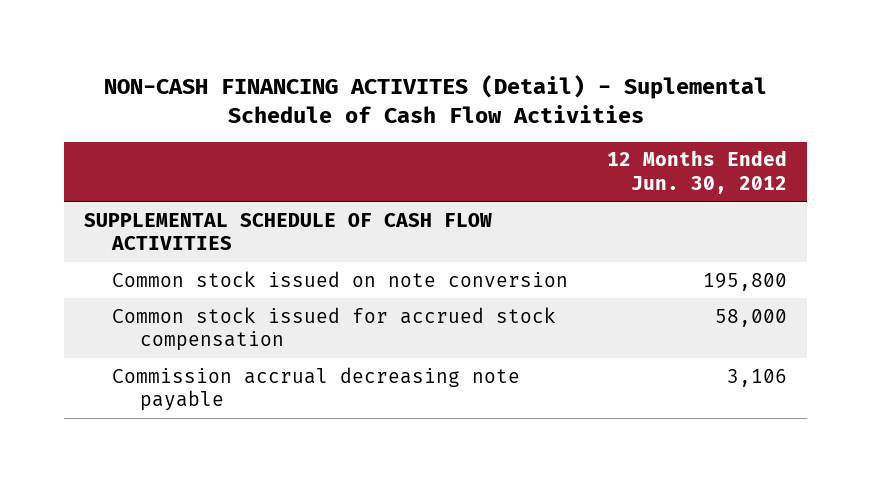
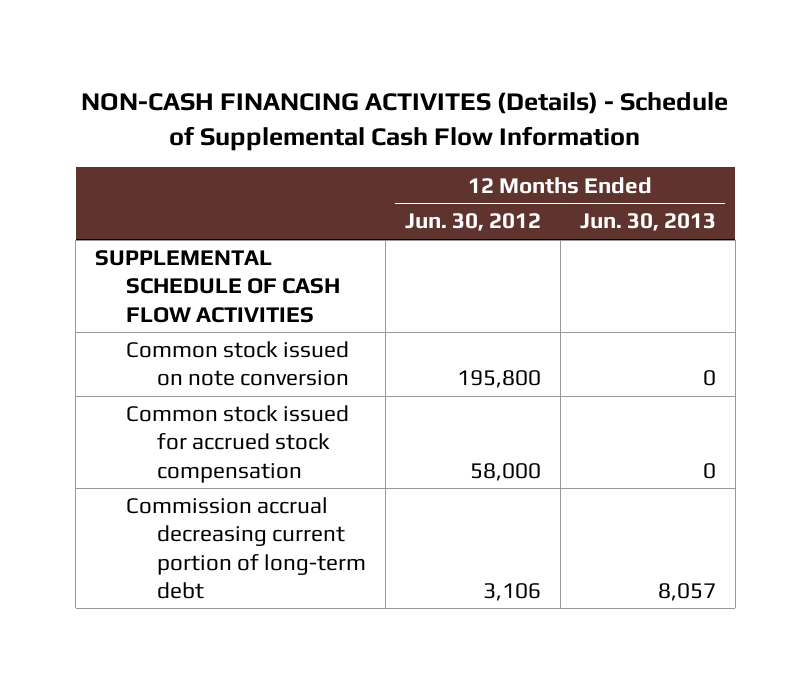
[103,74,767,123] NON-CASH FINANCING ACTIVITES (Detail) - Suplemental Schedule of Cash Flow Activities -> [81,92,729,151] NON-CASH FINANCING ACTIVITES (Details) - Schedule of Supplemental Cash Flow Information
none -> [579,213,716,232] Jun. 30, 2013
[111,366,520,412] Commission accrual decreasing note payable -> [126,497,367,599] Commission accrual decreasing current portion of long-term debt

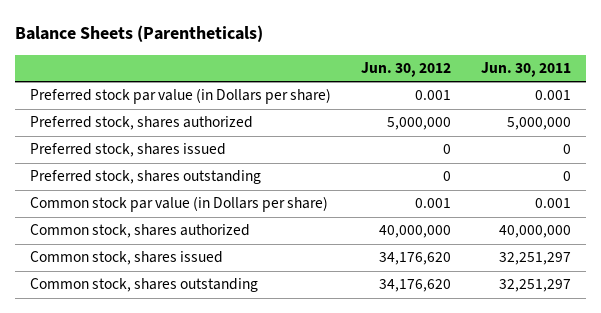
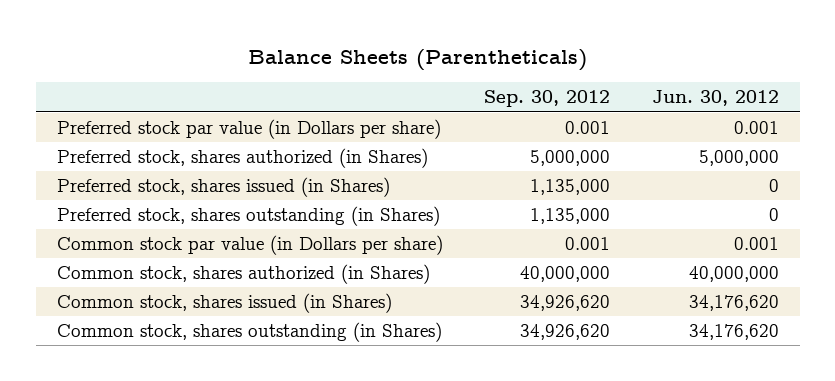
[481,62,572,78] Jun. 30, 2011 -> none
none -> [484,90,611,108] Sep. 30, 2012
[30,116,254,131] Preferred stock, shares authorized -> [56,148,428,169] Preferred stock, shares authorized (in Shares)
[30,143,227,158] Preferred stock, shares issued -> [56,177,390,198] Preferred stock, shares issued (in Shares)
[30,170,262,185] Preferred stock, shares outstanding -> [56,206,440,227] Preferred stock, shares outstanding (in Shares)
[30,224,251,239] Common stock, shares authorized -> [56,264,430,285] Common stock, shares authorized (in Shares)
[30,251,224,266] Common stock, shares issued -> [56,293,392,314] Common stock, shares issued (in Shares)
[30,278,259,293] Common stock, shares outstanding -> [56,322,442,343] Common stock, shares outstanding (in Shares)

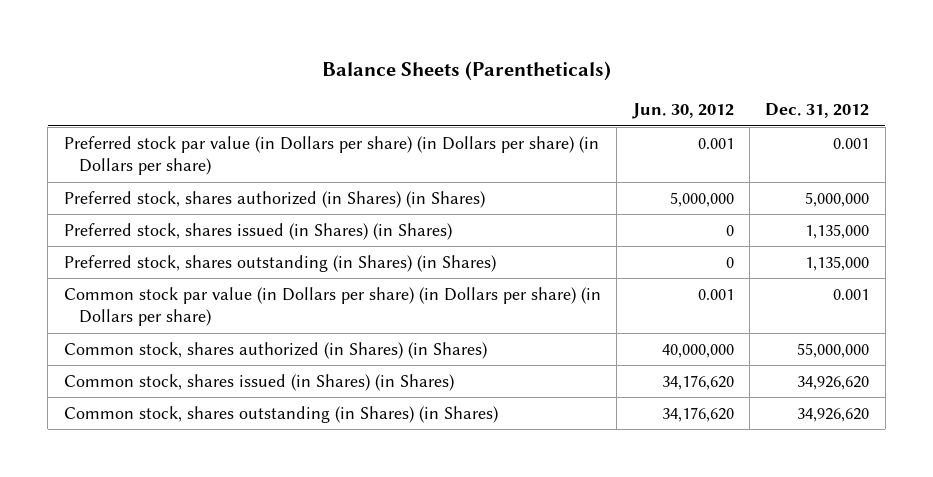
[484,90,611,108] Sep. 30, 2012 -> none
none -> [765,103,870,119] Dec. 31, 2012
[56,119,441,140] Preferred stock par value (in Dollars per share) -> [63,135,599,176] Preferred stock par value (in Dollars per share) (in Dollars per share) (in Dollars per share)
[56,148,428,169] Preferred stock, shares authorized (in Shares) -> [63,190,485,208] Preferred stock, shares authorized (in Shares) (in Shares)
[56,177,390,198] Preferred stock, shares issued (in Shares) -> [63,222,452,240] Preferred stock, shares issued (in Shares) (in Shares)
[56,206,440,227] Preferred stock, shares outstanding (in Shares) -> [63,254,496,272] Preferred stock, shares outstanding (in Shares) (in Shares)
[56,235,443,256] Common stock par value (in Dollars per share) -> [63,286,601,327] Common stock par value (in Dollars per share) (in Dollars per share) (in Dollars per share)
[56,264,430,285] Common stock, shares authorized (in Shares) -> [63,341,487,359] Common stock, shares authorized (in Shares) (in Shares)
[56,293,392,314] Common stock, shares issued (in Shares) -> [63,373,454,391] Common stock, shares issued (in Shares) (in Shares)
[56,322,442,343] Common stock, shares outstanding (in Shares) -> [63,405,498,423] Common stock, shares outstanding (in Shares) (in Shares)

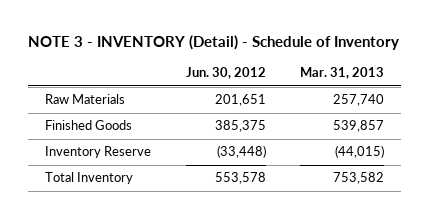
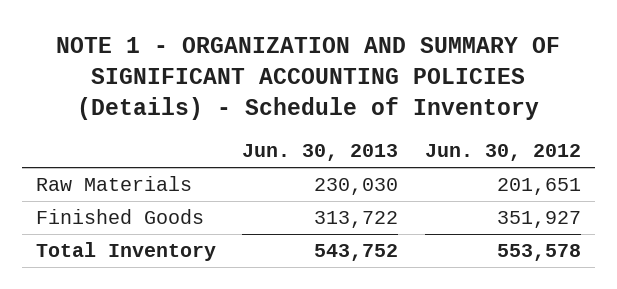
[27,35,399,51] NOTE 3 - INVENTORY (Detail) - Schedule of Inventory -> [56,37,561,120] NOTE 1 - ORGANIZATION AND SUMMARY OF SIGNIFICANT ACCOUNTING POLICIES (Details) - Schedule of Inventory
[300,67,385,80] Mar. 31, 2013 -> none
none -> [242,144,399,162] Jun. 30, 2013
[44,146,151,159] Inventory Reserve -> none
[214,120,266,133] 385,375 -> [497,210,582,228] 351,927

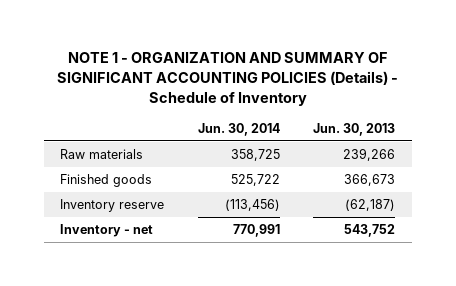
[425,144,582,162] Jun. 30, 2012 -> none
none -> [197,122,280,136] Jun. 30, 2014
[35,175,192,191] Raw Materials -> [60,149,144,160] Raw materials
[314,177,399,195] 230,030 -> [343,148,396,162] 239,266
[35,208,204,224] Finished Goods -> [60,174,153,188] Finished goods
[314,210,399,228] 313,722 -> [344,174,396,187] 366,673
none -> [60,199,165,213] Inventory reserve
[35,241,216,261] Total Inventory -> [60,224,154,238] Inventory - net

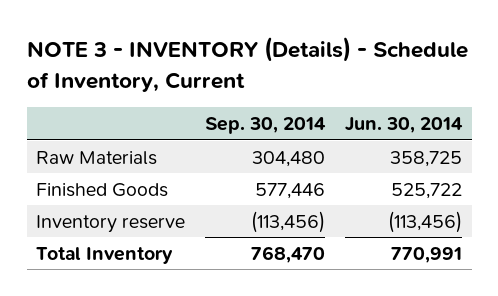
[56,52,398,106] NOTE 1 - ORGANIZATION AND SUMMARY OF SIGNIFICANT ACCOUNTING POLICIES (Details) - Schedule of Inventory -> [26,37,468,92] NOTE 3 - INVENTORY (Details) - Schedule of Inventory, Current
[313,122,396,136] Jun. 30, 2013 -> none
none -> [205,117,327,135] Sep. 30, 2014
[60,149,144,160] Raw materials -> [36,150,158,165] Raw Materials
[60,174,153,188] Finished goods -> [36,182,169,197] Finished Goods
[60,224,154,238] Inventory - net -> [36,246,174,264] Total Inventory

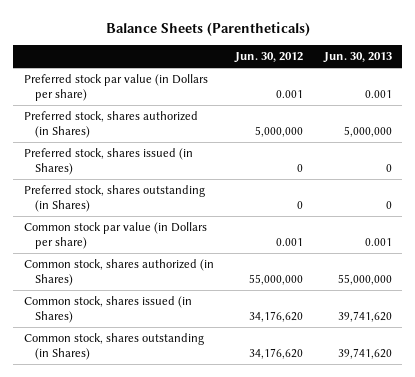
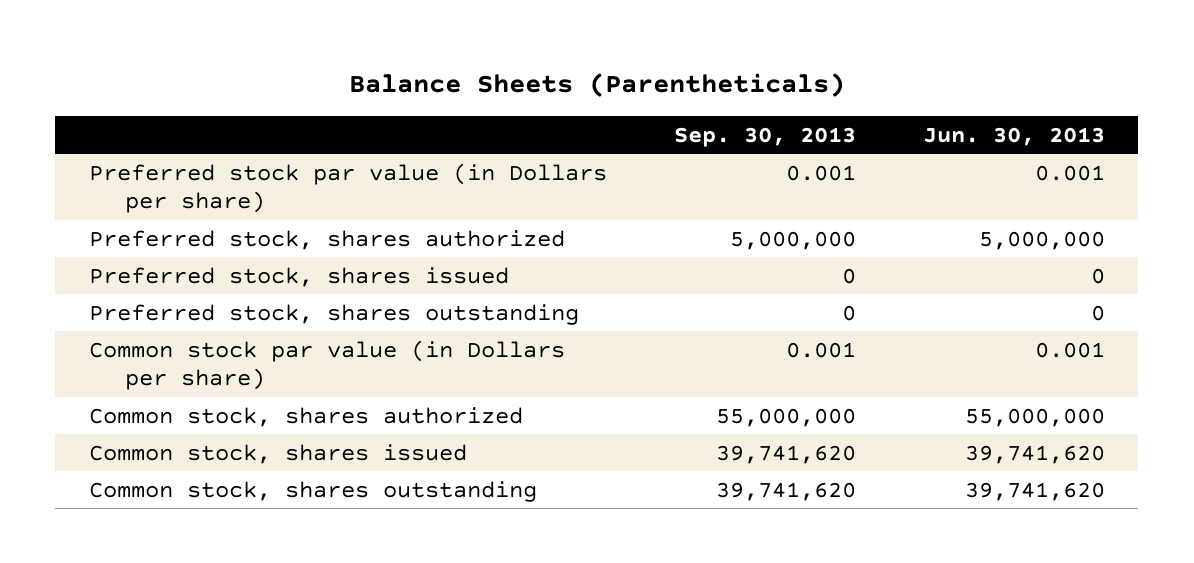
[233,52,303,64] Jun. 30, 2012 -> none
none -> [673,126,856,147] Sep. 30, 2013
[23,111,198,139] Preferred stock, shares authorized (in Shares) -> [88,229,565,250] Preferred stock, shares authorized
[23,148,193,176] Preferred stock, shares issued (in Shares) -> [88,266,509,287] Preferred stock, shares issued
[23,185,205,213] Preferred stock, shares outstanding (in Shares) -> [88,303,579,325] Preferred stock, shares outstanding
[23,259,214,287] Common stock, shares authorized (in Shares) -> [88,406,523,427] Common stock, shares authorized
[23,296,192,324] Common stock, shares issued (in Shares) -> [88,443,467,464] Common stock, shares issued
[23,333,204,361] Common stock, shares outstanding (in Shares) -> [88,480,537,502] Common stock, shares outstanding

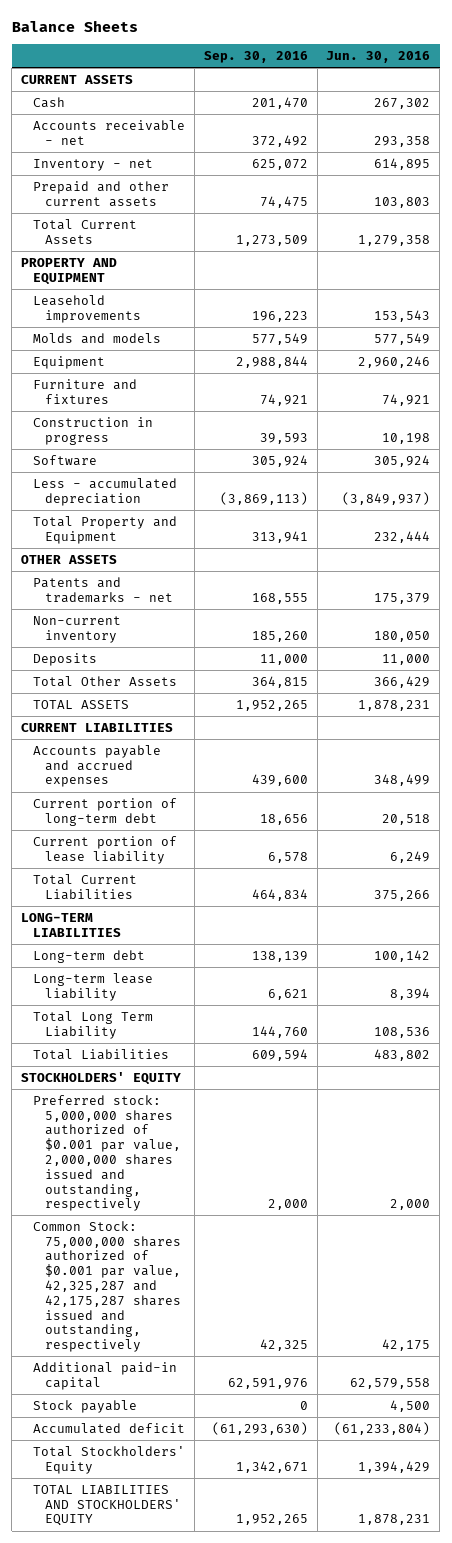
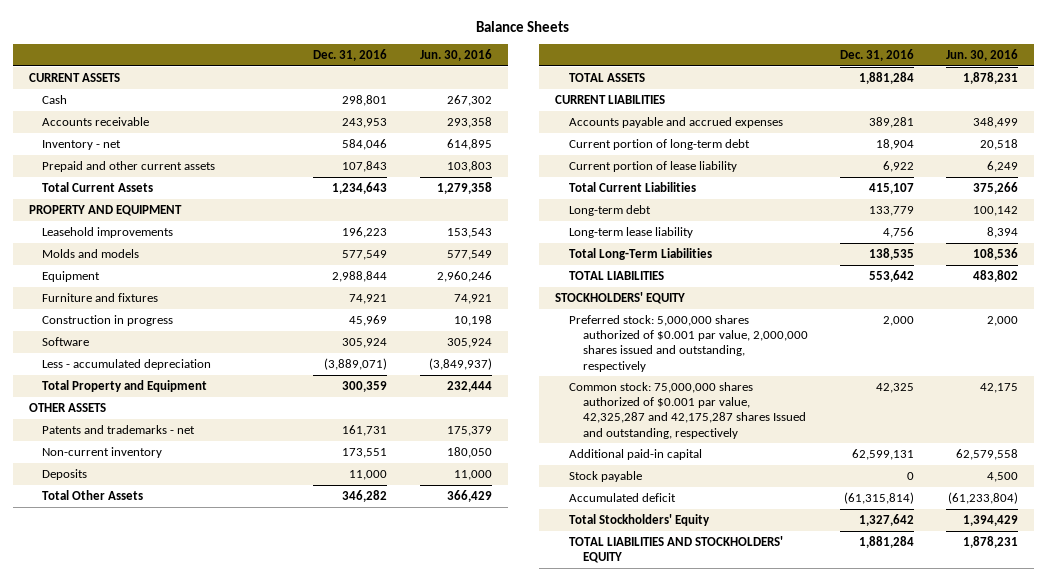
[203,51,308,64] Sep. 30, 2016 -> none
none -> [313,49,388,62] Dec. 31, 2016
[33,119,186,145] Accounts receivable - net -> [42,116,150,126] Accounts receivable
[21,912,122,937] LONG-TERM LIABILITIES -> none
[33,1010,154,1039] Total Long Term Liability -> [568,247,712,260] Total Long-Term Liabilities
[33,1048,170,1060] Total Liabilities -> [568,270,664,280] TOTAL LIABILITIES
[33,1220,182,1353] Common Stock: 75,000,000 shares authorized of $0.001 par value, 42,325,287 and 42,175,287 shares issued and outstanding, respectively -> [568,381,806,439] Common stock: 75,000,000 shares authorized of $0.001 par value, 42,325,287 and 42,175,287 shares Issued and outstanding, respectively

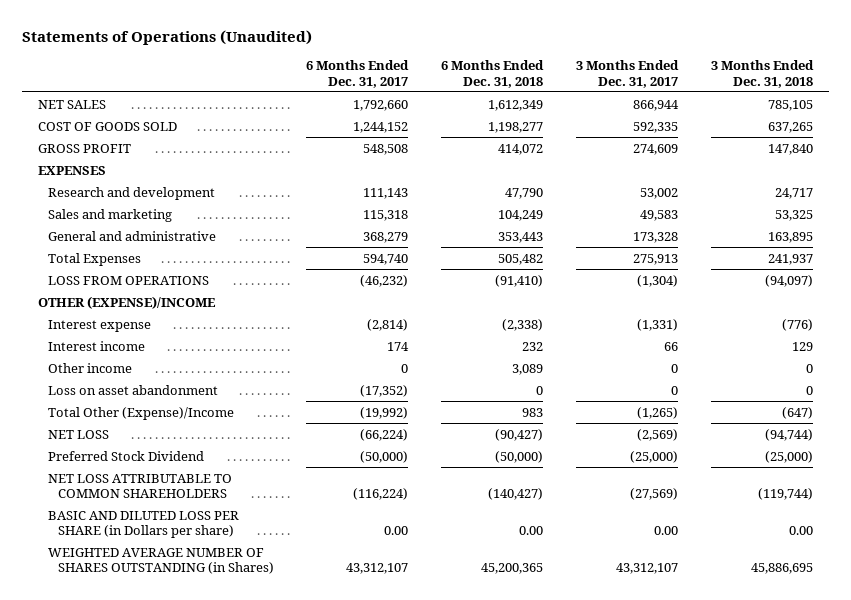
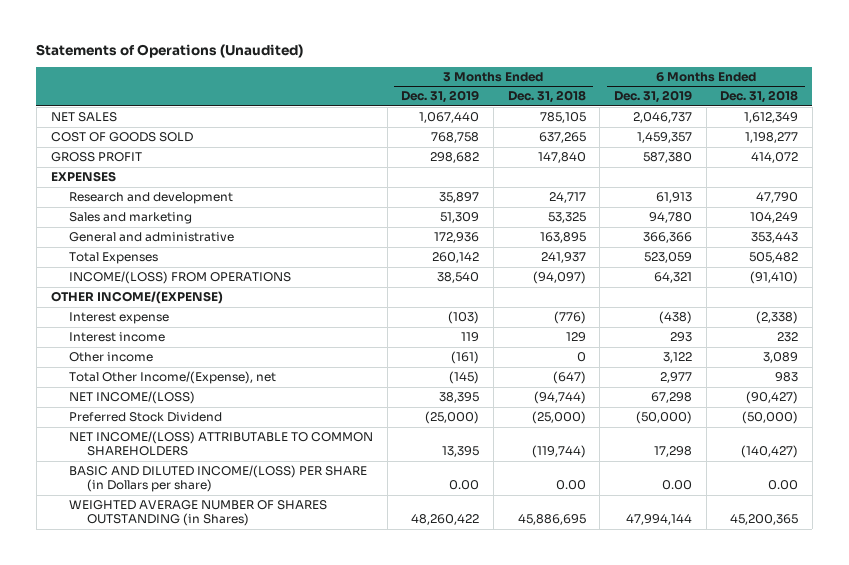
[306,60,410,88] 6 Months Ended Dec. 31, 2017 -> none
[575,60,679,88] 3 Months Ended Dec. 31, 2017 -> none
none -> [401,90,480,104] Dec. 31, 2019
none -> [613,90,692,104] Dec. 31, 2019
[47,275,209,285] LOSS FROM OPERATIONS -> [68,271,291,285] INCOME/(LOSS) FROM OPERATIONS
[38,295,217,309] OTHER (EXPENSE)/INCOME -> [50,291,223,305] OTHER INCOME/(EXPENSE)
[47,384,218,395] Loss on asset abandonment -> none
[47,406,234,420] Total Other (Expense)/Income -> [68,371,276,385] Total Other Income/(Expense), net
[47,429,109,439] NET LOSS -> [68,391,195,405] NET INCOME/(LOSS)
[47,473,232,498] NET LOSS ATTRIBUTABLE TO COMMON SHAREHOLDERS -> [68,431,373,457] NET INCOME/(LOSS) ATTRIBUTABLE TO COMMON SHAREHOLDERS
[47,510,239,538] BASIC AND DILUTED LOSS PER SHARE (in Dollars per share) -> [68,465,367,493] BASIC AND DILUTED INCOME/(LOSS) PER SHARE (in Dollars per share)

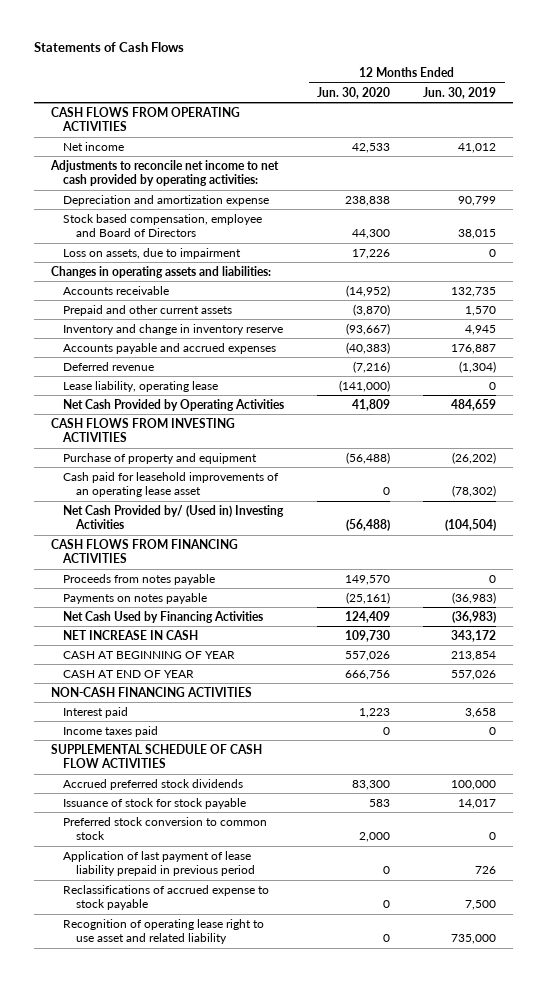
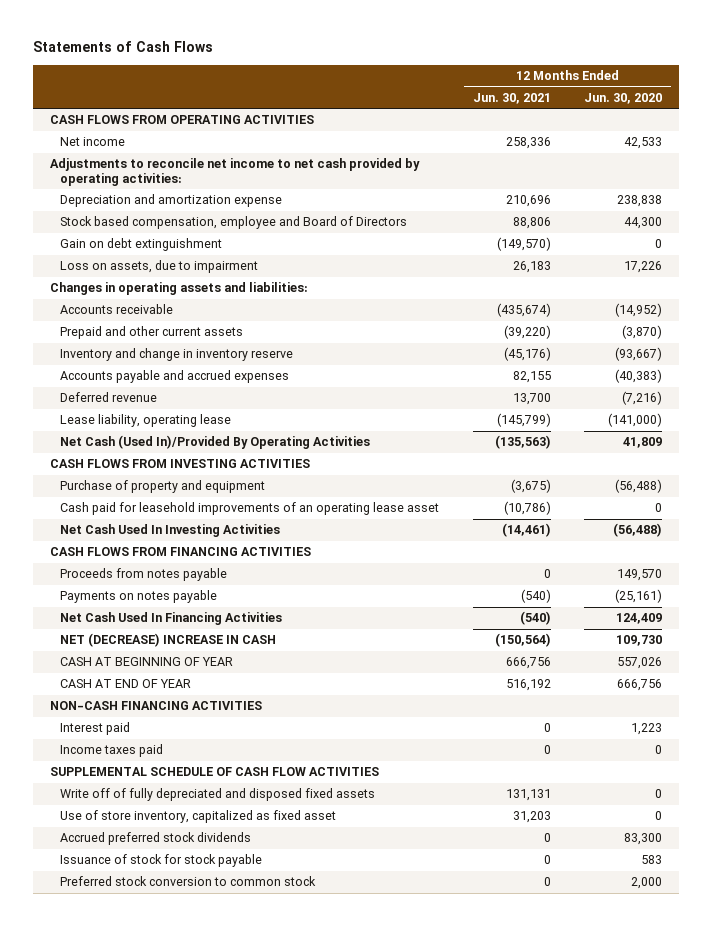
[423,86,497,99] Jun. 30, 2019 -> none
none -> [472,92,551,104] Jun. 30, 2021
none -> [60,238,223,252] Gain on debt extinguishment
[63,398,285,411] Net Cash Provided by Operating Activities -> [60,435,371,450] Net Cash (Used In)/Provided By Operating Activities
[63,504,285,530] Net Cash Provided by/ (Used in) Investing Activities -> [60,524,281,538] Net Cash Used In Investing Activities
[63,610,264,623] Net Cash Used by Financing Activities -> [60,612,283,626] Net Cash Used In Financing Activities
[63,629,199,640] NET INCREASE IN CASH -> [60,633,277,648] NET (DECREASE) INCREASE IN CASH
none -> [60,788,376,802] Write off of fully depreciated and disposed fixed assets
none -> [60,810,337,824] Use of store inventory, capitalized as fixed asset
[63,850,256,877] Application of last payment of lease liability prepaid in previous period -> none
[63,884,270,911] Reclassifications of accrued expense to stock payable -> none
[63,918,265,945] Recognition of operating lease right to use asset and related liability -> none

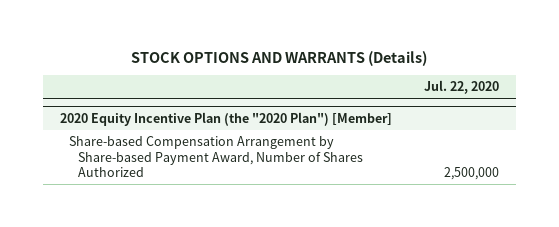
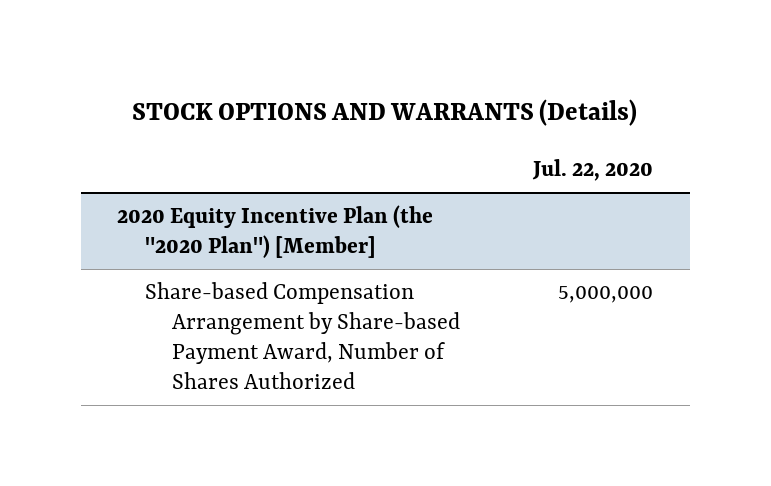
[444,167,500,181] 2,500,000 -> [558,286,654,304] 5,000,000

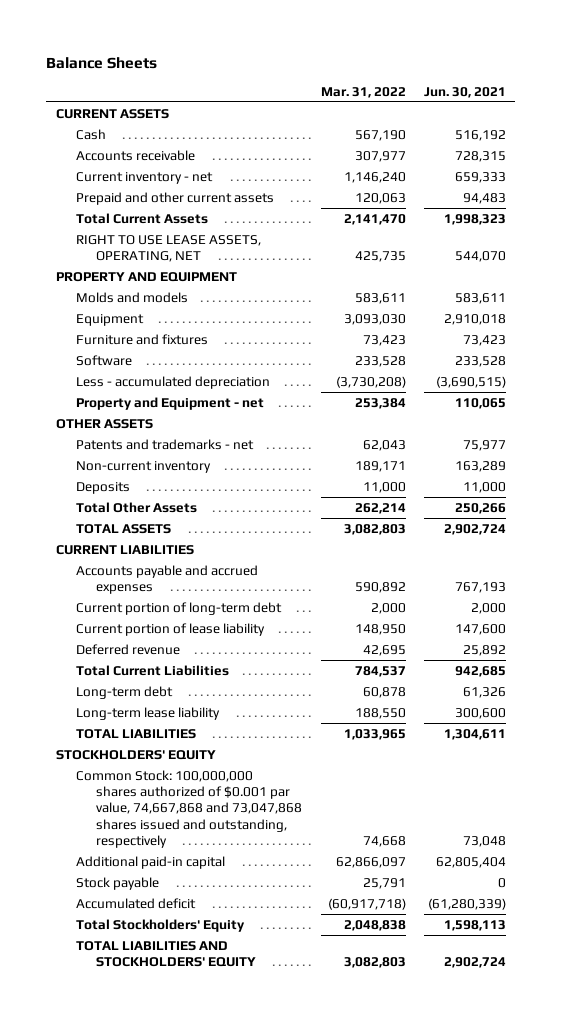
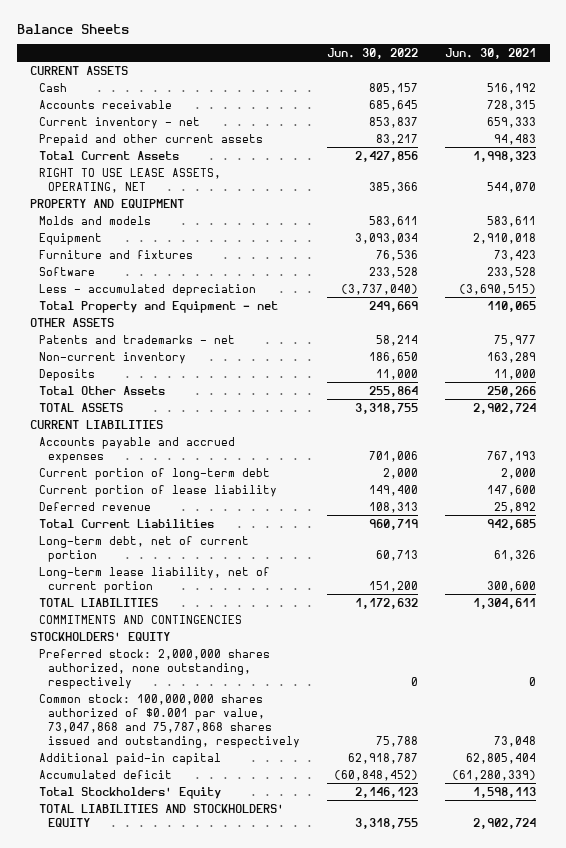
[320,86,406,98] Mar. 31, 2022 -> none
none -> [326,48,418,60] Jun. 30, 2022
[75,396,264,410] Property and Equipment - net -> [38,300,278,313] Total Property and Equipment - net
[75,685,173,699] Long-term debt -> [38,535,249,562] Long-term debt, net of current portion
[75,706,220,720] Long-term lease liability -> [38,566,270,593] Long-term lease liability, net of current portion
none -> [38,614,242,624] COMMITMENTS AND CONTINGENCIES
none -> [38,648,270,689] Preferred stock: 2,000,000 shares authorized, none outstanding, respectively
[75,769,303,848] Common Stock: 100,000,000 shares authorized of $0.001 par value, 74,667,868 and 73,047,868 shares issued and outstanding, respectively -> [38,693,300,749] Common stock: 100,000,000 shares authorized of $0.001 par value, 73,047,868 and 75,787,868 shares issued and outstanding, respectively
[75,876,159,890] Stock payable -> none

